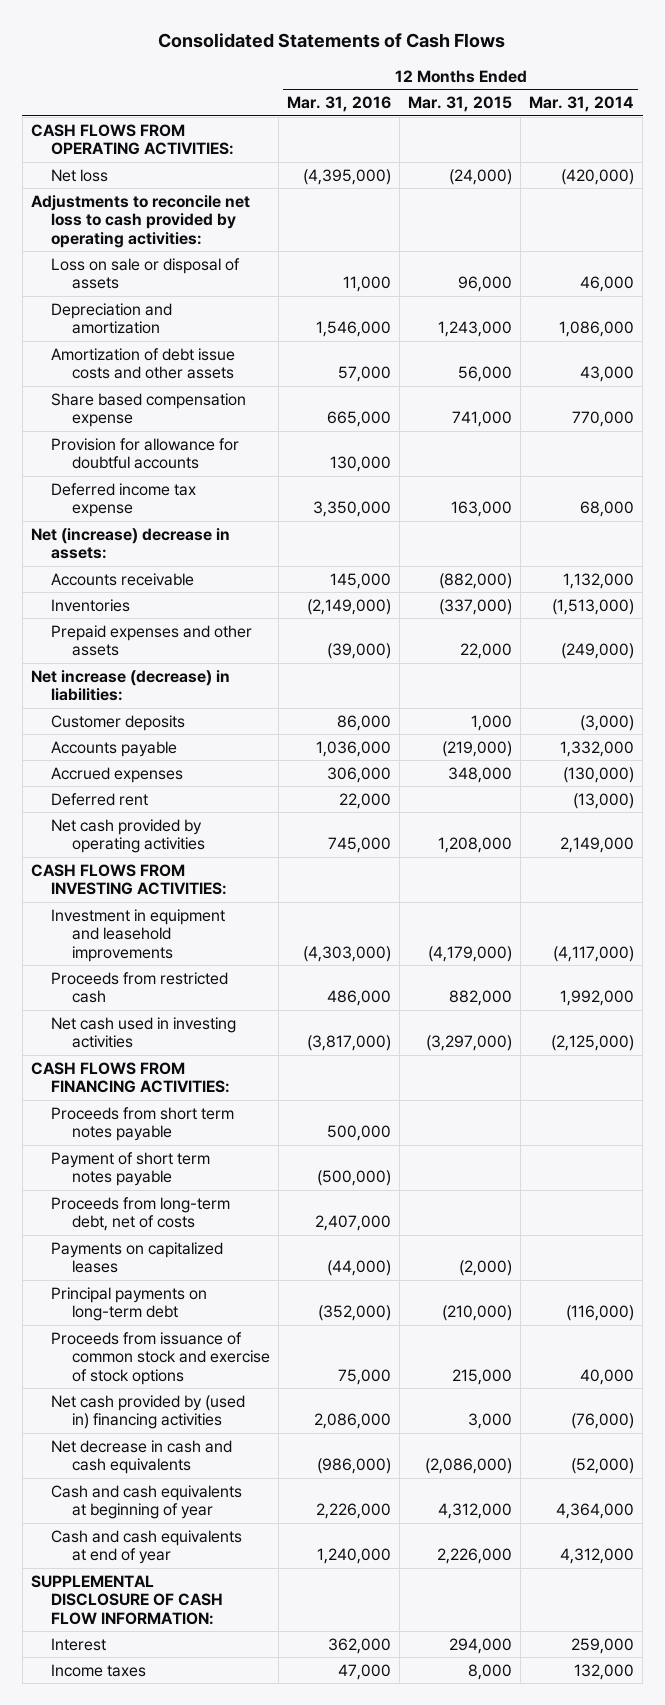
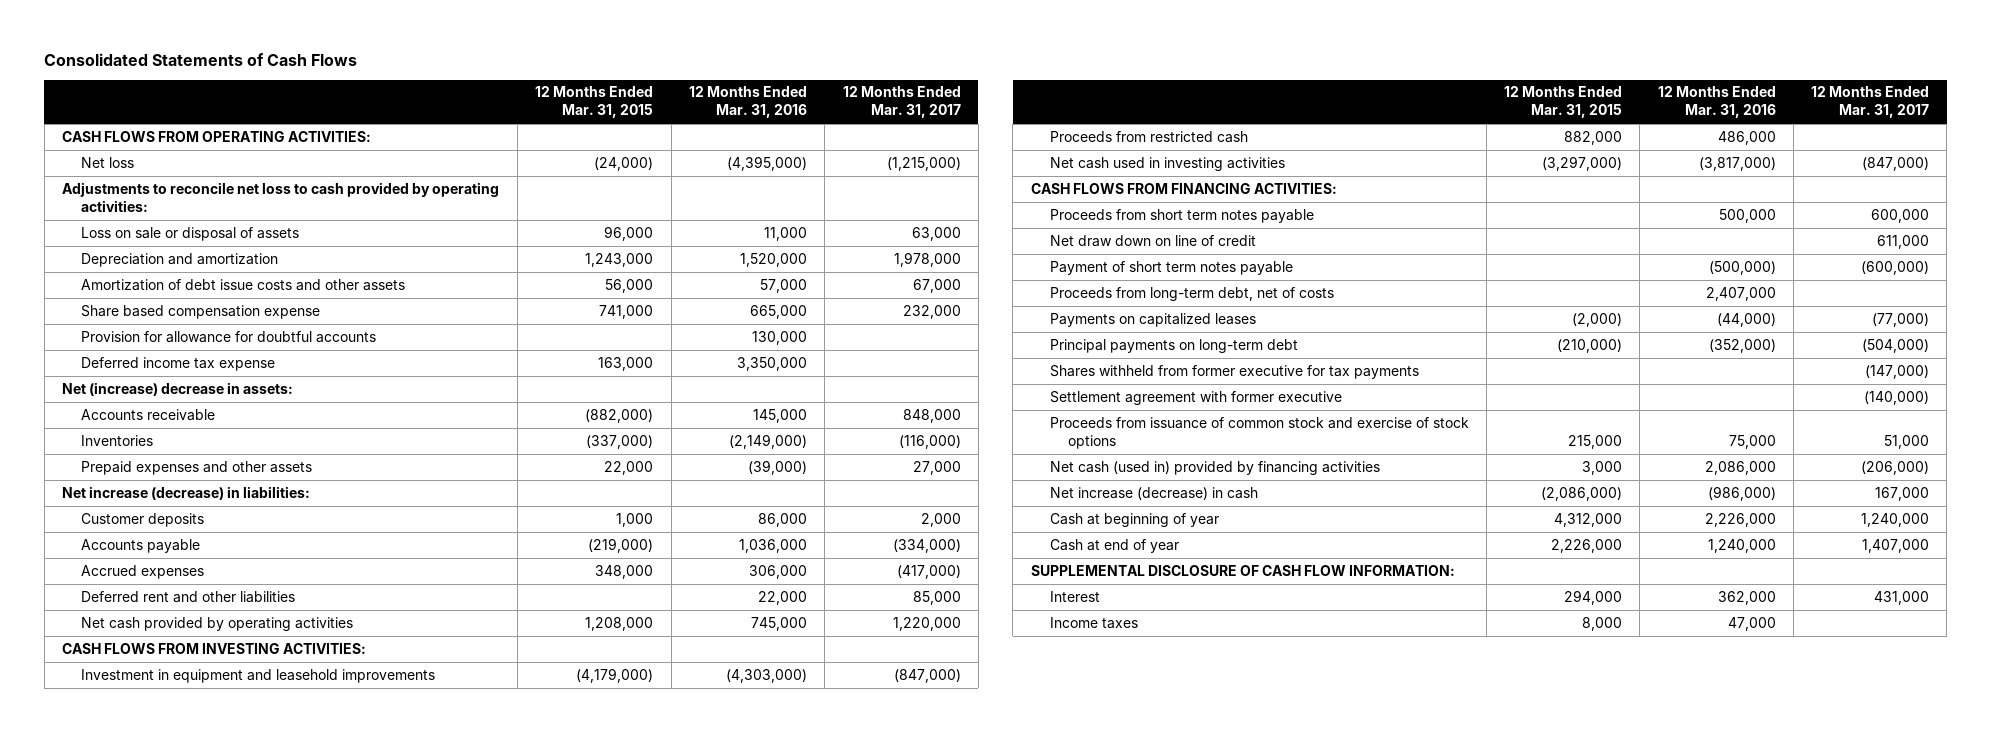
[529,96,635,113] Mar. 31, 2014 -> none
none -> [842,86,961,119] 12 Months Ended Mar. 31, 2017
[315,321,391,338] 1,546,000 -> [740,252,808,267] 1,520,000
[51,792,149,806] Deferred rent -> [80,590,295,603] Deferred rent and other liabilities
none -> [1049,234,1256,247] Net draw down on line of credit
none -> [1049,364,1419,379] Shares withheld from former executive for tax payments
none -> [1049,390,1342,405] Settlement agreement with former executive
[51,1394,246,1430] Net cash provided by (used in) financing activities -> [1049,460,1380,475] Net cash (used in) provided by financing activities
[51,1439,233,1475] Net decrease in cash and cash equivalents -> [1049,486,1258,500] Net increase (decrease) in cash
[51,1484,243,1520] Cash and cash equivalents at beginning of year -> [1049,512,1219,527] Cash at beginning of year
[51,1529,243,1565] Cash and cash equivalents at end of year -> [1049,538,1179,553] Cash at end of year

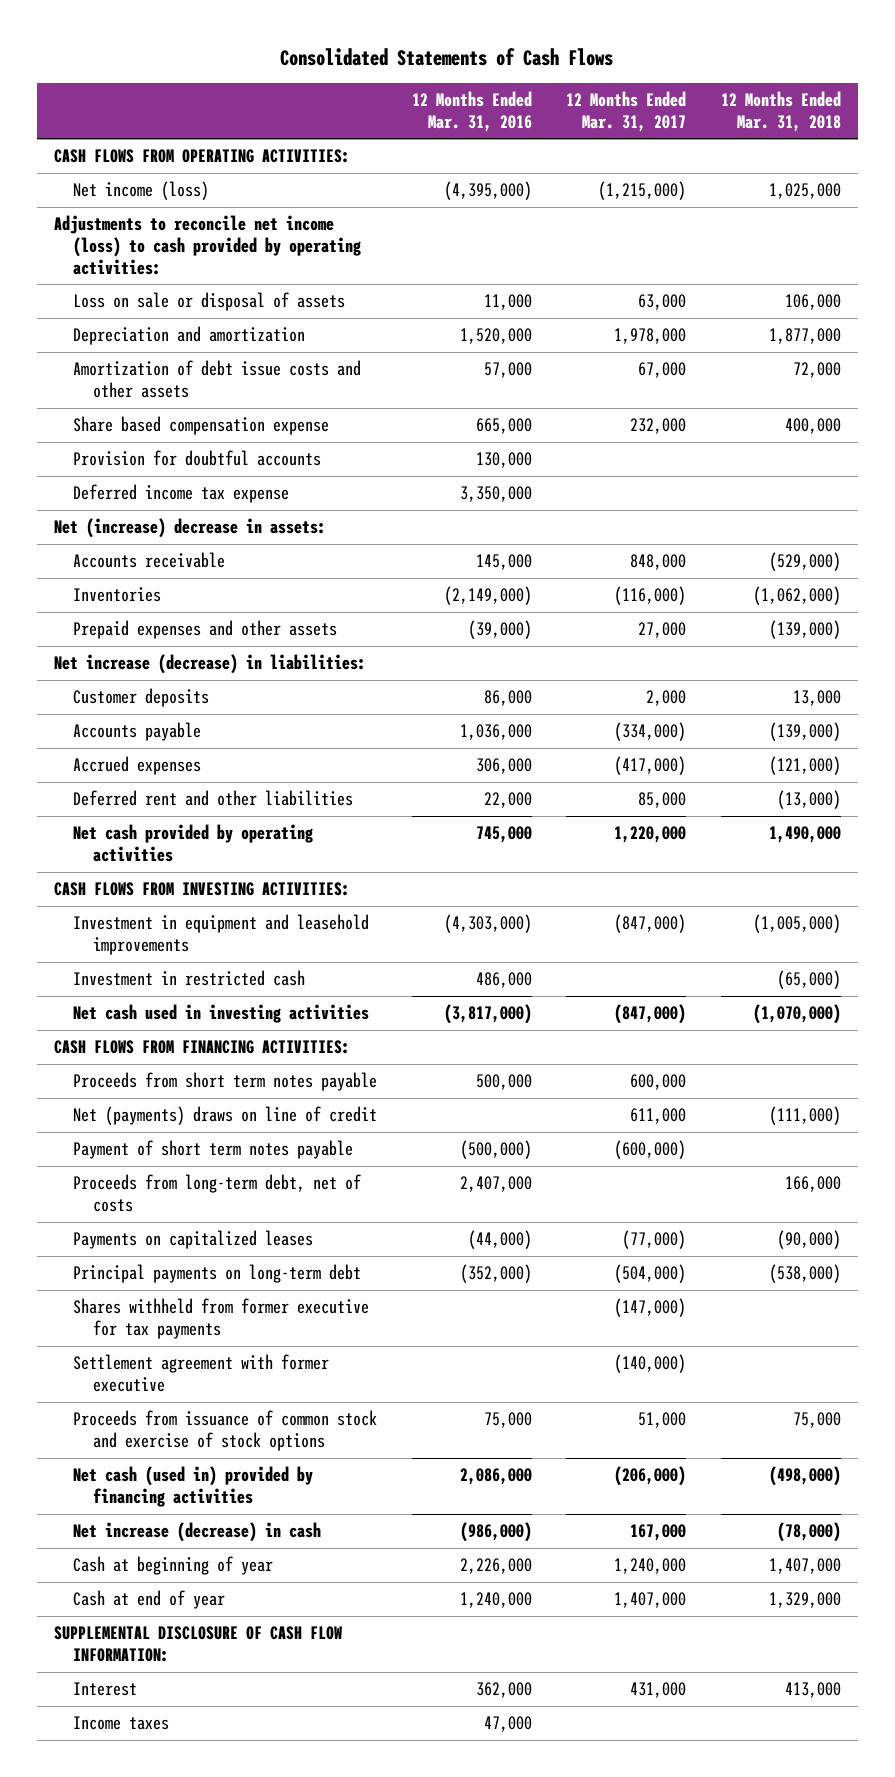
[535,86,654,119] 12 Months Ended Mar. 31, 2015 -> none
none -> [721,91,842,132] 12 Months Ended Mar. 31, 2018
[80,156,134,168] Net loss -> [73,181,210,201] Net income (loss)
[62,181,500,212] Adjustments to reconcile net loss to cash provided by operating activities: -> [53,215,362,275] Adjustments to reconcile net income (loss) to cash provided by operating activities:
[80,330,376,343] Provision for allowance for doubtful accounts -> [73,450,322,467] Provision for doubtful accounts
[1049,130,1248,143] Proceeds from restricted cash -> [73,970,306,987] Investment in restricted cash
[1049,234,1256,247] Net draw down on line of credit -> [73,1106,378,1126] Net (payments) draws on line of credit

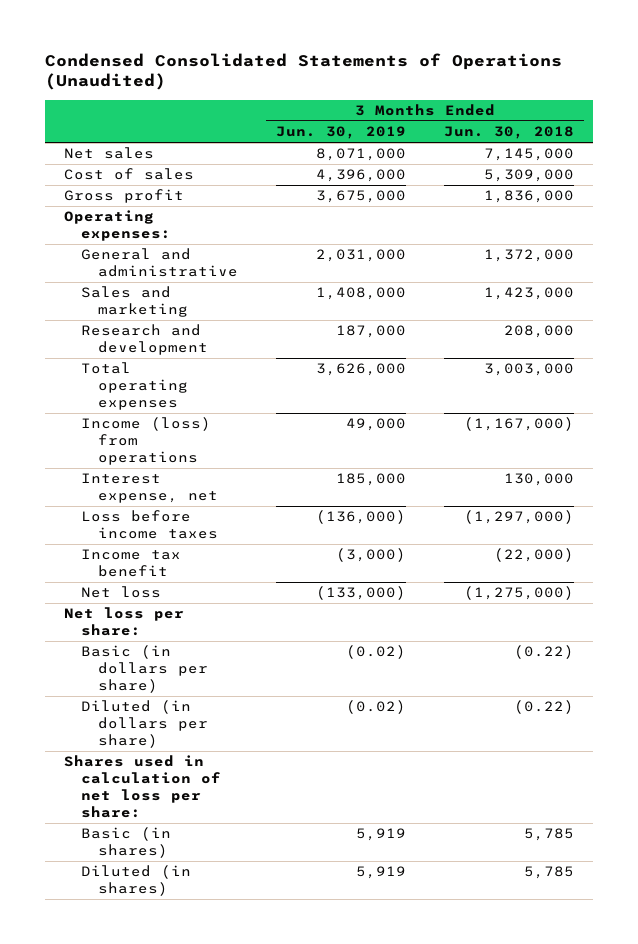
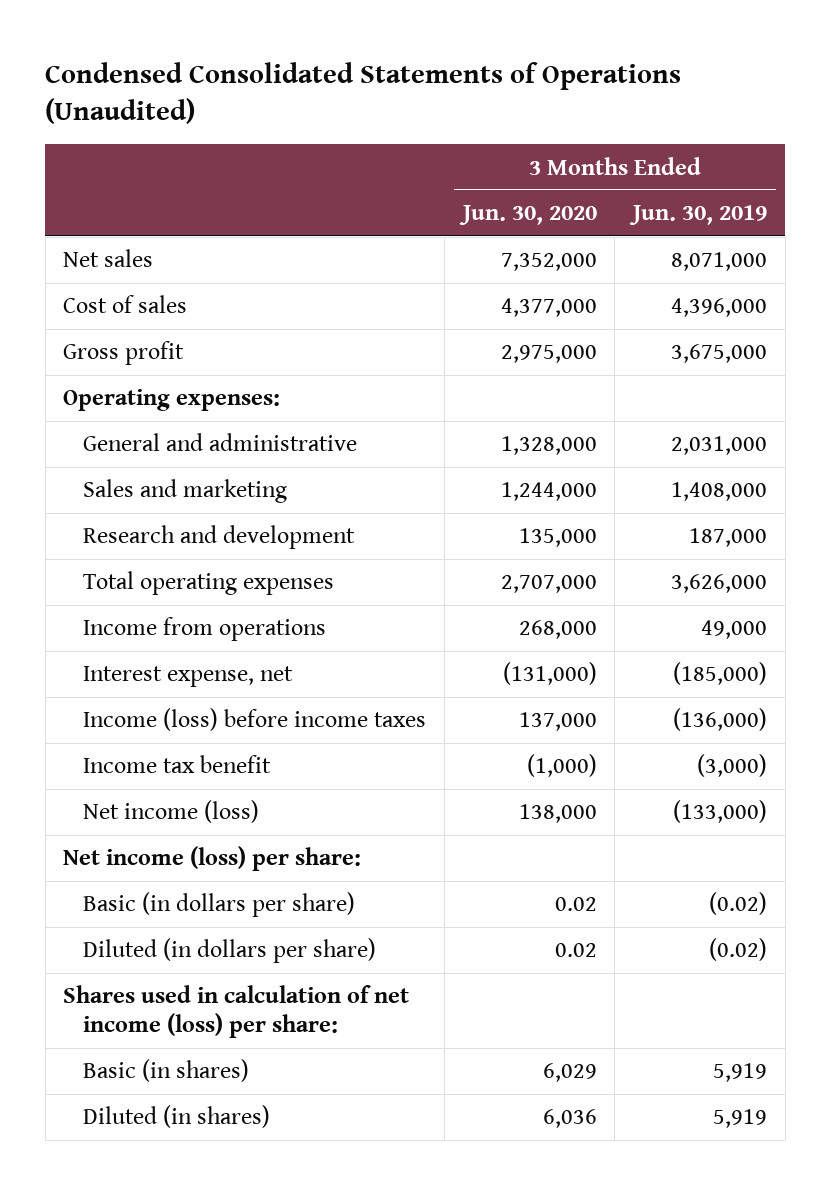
[444,126,575,140] Jun. 30, 2018 -> none
none -> [458,205,597,226] Jun. 30, 2020
[80,417,211,465] Income (loss) from operations -> [83,617,327,642] Income from operations
[335,473,406,487] 185,000 -> [672,662,767,686] (185,000)
[80,510,218,540] Loss before income taxes -> [83,708,427,732] Income (loss) before income taxes
[80,586,161,599] Net loss -> [83,800,260,824] Net income (loss)
[64,607,185,637] Net loss per share: -> [63,846,362,872] Net income (loss) per share:
[64,755,221,818] Shares used in calculation of net loss per share: -> [63,985,410,1039] Shares used in calculation of net income (loss) per share:

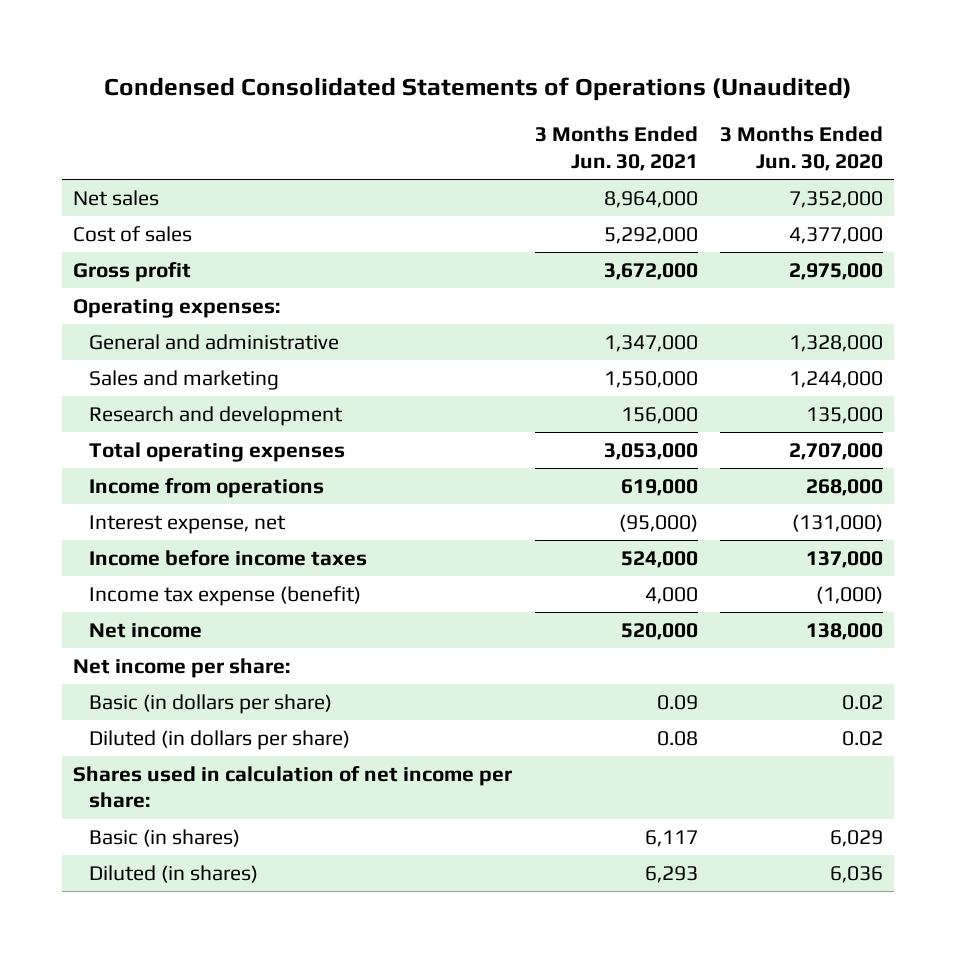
[628,205,767,226] Jun. 30, 2019 -> none
none -> [534,126,698,171] 3 Months Ended Jun. 30, 2021
[83,708,427,732] Income (loss) before income taxes -> [88,550,367,567] Income before income taxes
[83,755,272,774] Income tax benefit -> [88,586,361,607] Income tax expense (benefit)
[83,800,260,824] Net income (loss) -> [88,623,202,639] Net income
[63,846,362,872] Net income (loss) per share: -> [73,658,291,679] Net income per share:
[63,985,410,1039] Shares used in calculation of net income (loss) per share: -> [73,766,513,809] Shares used in calculation of net income per share:

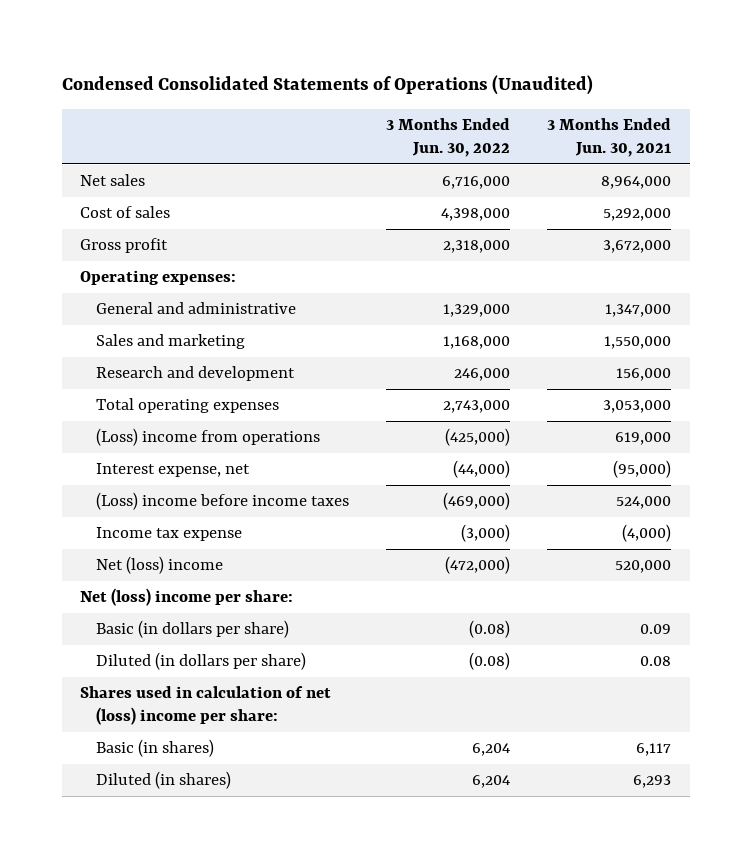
[719,126,883,171] 3 Months Ended Jun. 30, 2020 -> none
none -> [385,117,510,157] 3 Months Ended Jun. 30, 2022
[88,478,324,499] Income from operations -> [95,428,320,447] (Loss) income from operations
[88,550,367,567] Income before income taxes -> [95,492,349,511] (Loss) income before income taxes
[88,586,361,607] Income tax expense (benefit) -> [95,527,242,542] Income tax expense
[644,587,698,605] 4,000 -> [622,524,672,543] (4,000)
[88,623,202,639] Net income -> [95,556,223,575] Net (loss) income
[73,658,291,679] Net income per share: -> [80,588,294,607] Net (loss) income per share:
[73,766,513,809] Shares used in calculation of net income per share: -> [80,686,332,726] Shares used in calculation of net (loss) income per share:

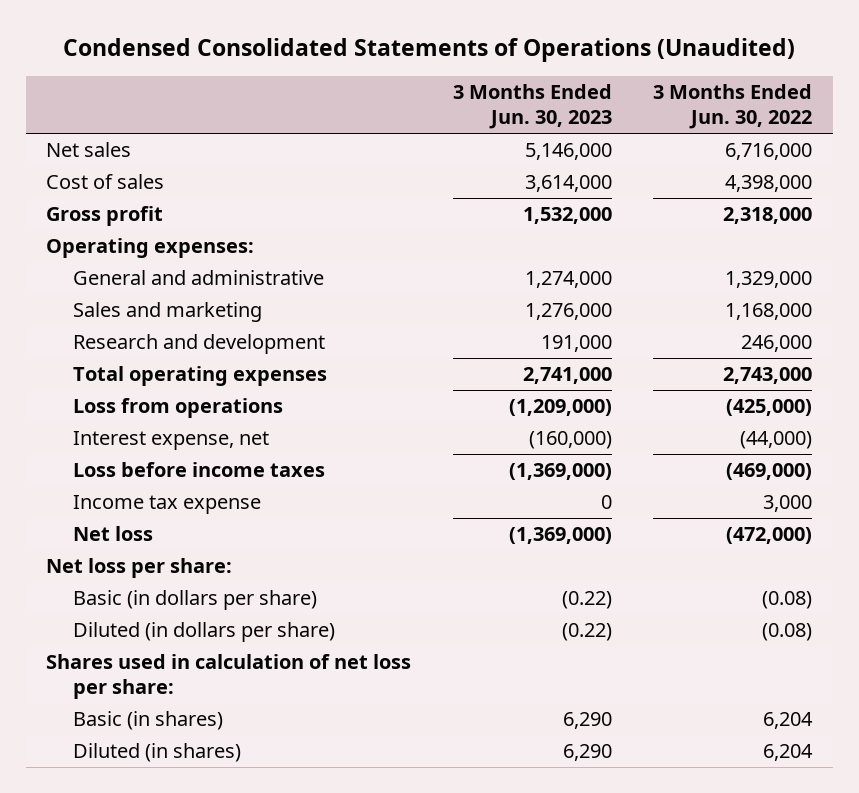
[547,117,672,157] 3 Months Ended Jun. 30, 2021 -> none
none -> [452,84,612,130] 3 Months Ended Jun. 30, 2023
[95,428,320,447] (Loss) income from operations -> [72,398,283,419] Loss from operations
[95,492,349,511] (Loss) income before income taxes -> [72,462,325,478] Loss before income taxes
[460,524,510,543] (3,000) -> [763,495,813,513] 3,000
[95,556,223,575] Net (loss) income -> [72,526,153,542] Net loss
[80,588,294,607] Net (loss) income per share: -> [46,558,233,579] Net loss per share:
[80,686,332,726] Shares used in calculation of net (loss) income per share: -> [46,654,412,700] Shares used in calculation of net loss per share:

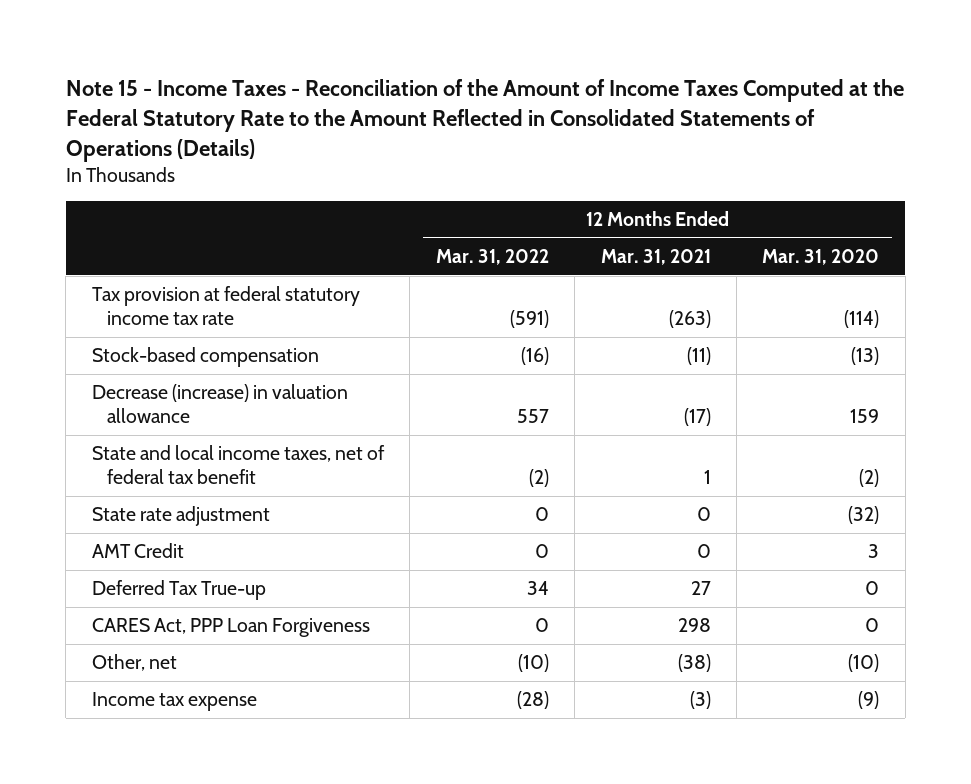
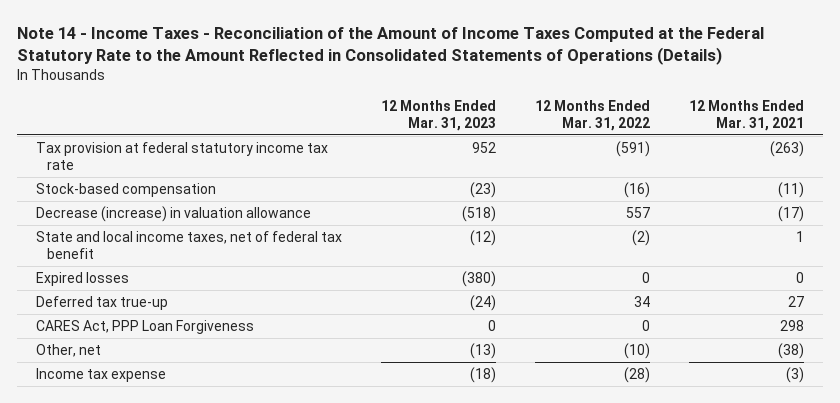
[65,78,904,162] Note 15 - Income Taxes - Reconciliation of the Amount of Income Taxes Computed at the Federal Statutory Rate to the Amount Reflected in Consolidated Statements of Operations (Details) -> [16,26,764,65] Note 14 - Income Taxes - Reconciliation of the Amount of Income Taxes Computed at the Federal Statutory Rate to the Amount Reflected in Consolidated Statements of Operations (Details)
[762,249,880,266] Mar. 31, 2020 -> none
none -> [381,99,497,131] 12 Months Ended Mar. 31, 2023
[91,506,270,527] State rate adjustment -> none
[91,543,184,559] AMT Credit -> none
none -> [36,271,130,286] Expired losses
[91,580,266,601] Deferred Tax True-up -> [36,295,169,310] Deferred tax true-up

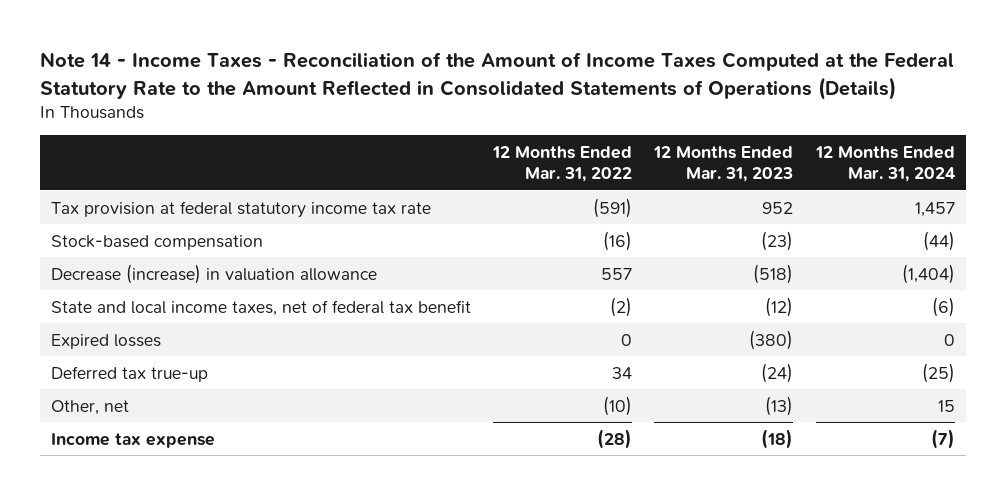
[688,99,804,131] 12 Months Ended Mar. 31, 2021 -> none
none -> [814,146,955,182] 12 Months Ended Mar. 31, 2024
[36,319,255,334] CARES Act, PPP Loan Forgiveness -> none

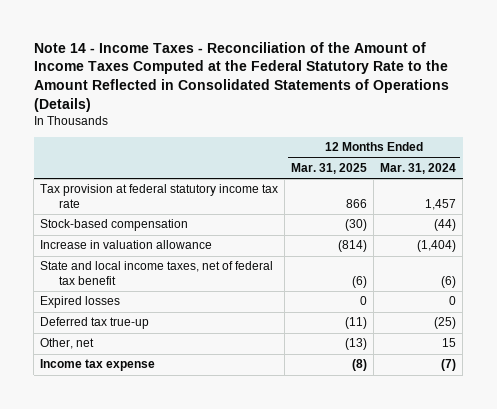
[492,146,633,182] 12 Months Ended Mar. 31, 2022 -> none
[653,146,794,182] 12 Months Ended Mar. 31, 2023 -> none
none -> [291,162,368,174] Mar. 31, 2025
[51,263,378,284] Decrease (increase) in valuation allowance -> [40,240,213,250] Increase in valuation allowance

